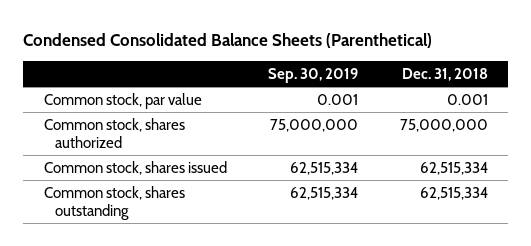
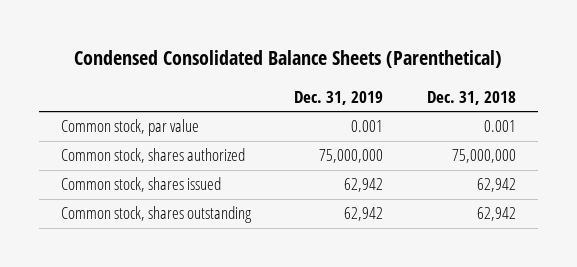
[268,67,359,83] Sep. 30, 2019 -> none
none -> [294,90,384,105] Dec. 31, 2019
[419,161,488,175] 62,515,334 -> [477,178,517,193] 62,942
[419,186,488,200] 62,515,334 -> [477,207,517,222] 62,942

